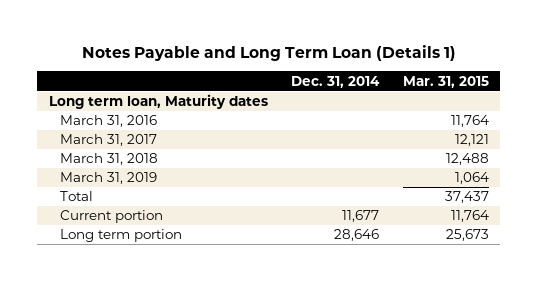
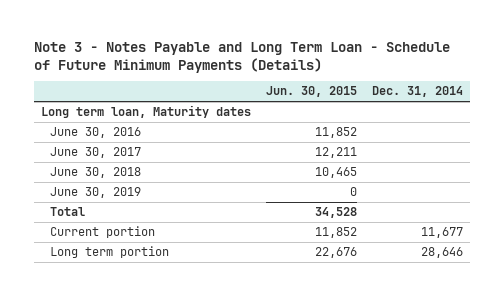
[81,44,456,61] Notes Payable and Long Term Loan (Details 1) -> [33,41,450,73] Note 3 - Notes Payable and Long Term Loan - Schedule of Future Minimum Payments (Details)
[402,75,489,88] Mar. 31, 2015 -> none
none -> [266,86,358,98] Jun. 30, 2015
[59,115,157,128] March 31, 2016 -> [50,127,142,139] June 30, 2016
[59,134,157,147] March 31, 2017 -> [50,147,142,159] June 30, 2017
[59,153,158,166] March 31, 2018 -> [50,167,142,179] June 30, 2018
[59,172,157,185] March 31, 2019 -> [50,187,142,199] June 30, 2019

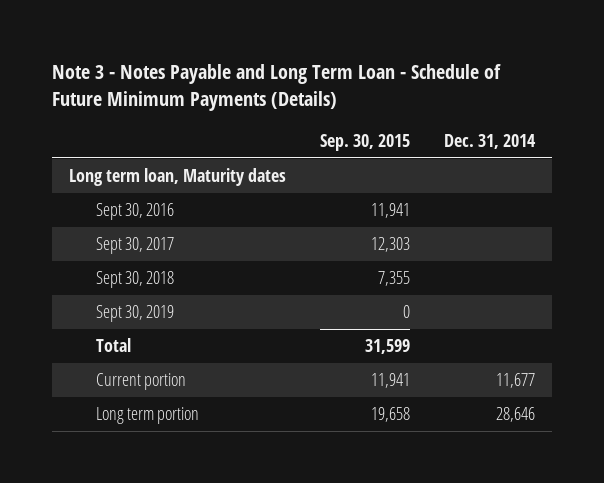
[266,86,358,98] Jun. 30, 2015 -> none
none -> [320,133,411,151] Sep. 30, 2015
[50,127,142,139] June 30, 2016 -> [96,203,175,221] Sept 30, 2016
[50,147,142,159] June 30, 2017 -> [96,237,175,255] Sept 30, 2017
[50,167,142,179] June 30, 2018 -> [96,271,175,289] Sept 30, 2018
[50,187,142,199] June 30, 2019 -> [96,305,175,323] Sept 30, 2019

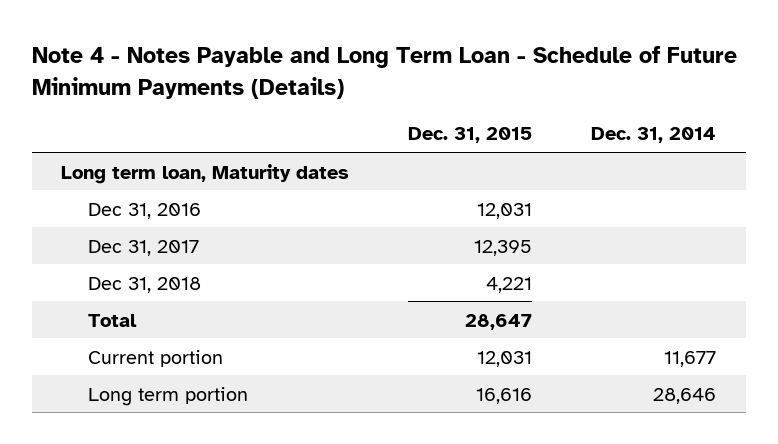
[52,64,502,112] Note 3 - Notes Payable and Long Term Loan - Schedule of Future Minimum Payments (Details) -> [31,46,737,99] Note 4 - Notes Payable and Long Term Loan - Schedule of Future Minimum Payments (Details)
[320,133,411,151] Sep. 30, 2015 -> none
none -> [408,127,533,144] Dec. 31, 2015
[96,305,175,323] Sept 30, 2019 -> none
[96,203,175,221] Sept 30, 2016 -> [87,202,201,219] Dec 31, 2016
[96,237,175,255] Sept 30, 2017 -> [87,239,199,256] Dec 31, 2017
[96,271,175,289] Sept 30, 2018 -> [87,276,201,293] Dec 31, 2018

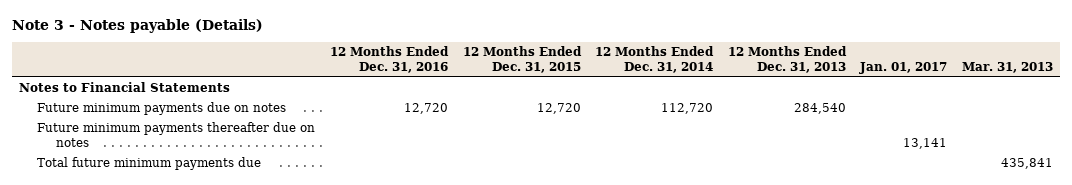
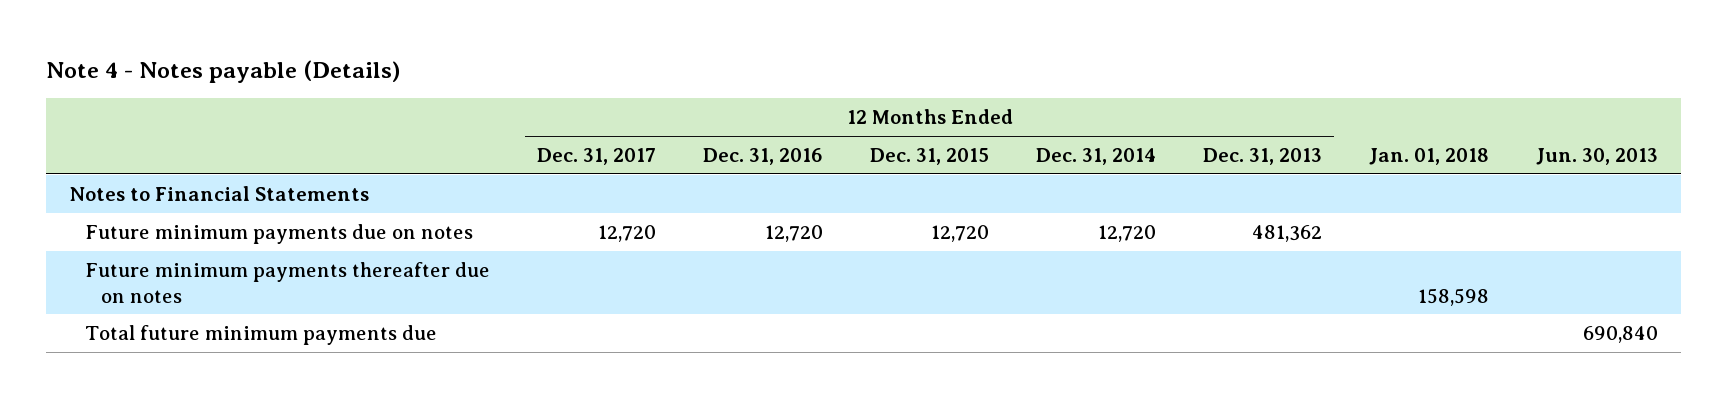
[11,19,263,34] Note 3 - Notes payable (Details) -> [45,59,400,83] Note 4 - Notes payable (Details)
[859,62,948,75] Jan. 01, 2017 -> none
[961,62,1053,74] Mar. 31, 2013 -> none
none -> [537,148,657,166] Dec. 31, 2017
none -> [1368,148,1489,166] Jan. 01, 2018
none -> [1535,148,1658,166] Jun. 30, 2013
[661,103,714,115] 112,720 -> [1097,224,1156,242] 12,720
[793,103,846,115] 284,540 -> [1251,224,1322,242] 481,362

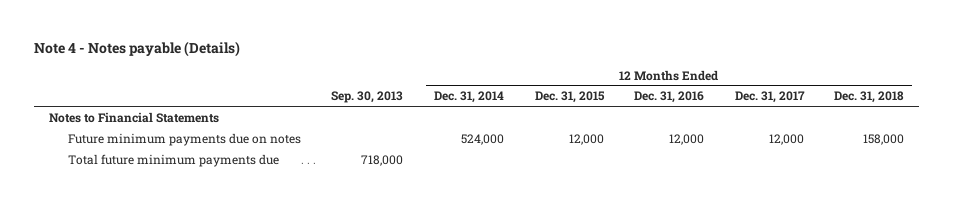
[1202,148,1322,166] Dec. 31, 2013 -> none
[1368,148,1489,166] Jan. 01, 2018 -> none
[1535,148,1658,166] Jun. 30, 2013 -> none
none -> [331,91,404,104] Sep. 30, 2013
none -> [834,91,905,104] Dec. 31, 2018
[85,261,491,303] Future minimum payments thereafter due on notes -> none
[598,224,657,242] 12,720 -> [768,133,804,145] 12,000
[765,224,824,242] 12,720 -> [669,133,705,145] 12,000
[931,224,990,242] 12,720 -> [568,133,604,145] 12,000
[1097,224,1156,242] 12,720 -> [460,133,504,145] 524,000

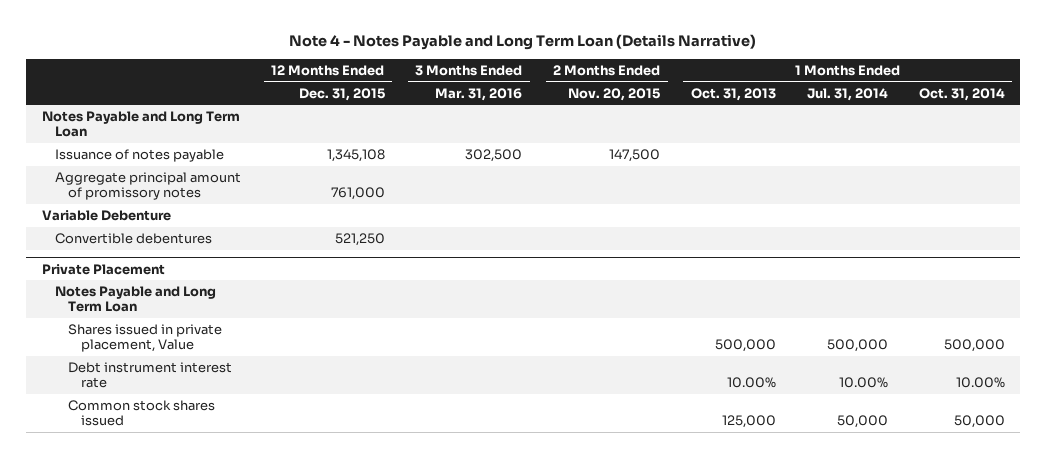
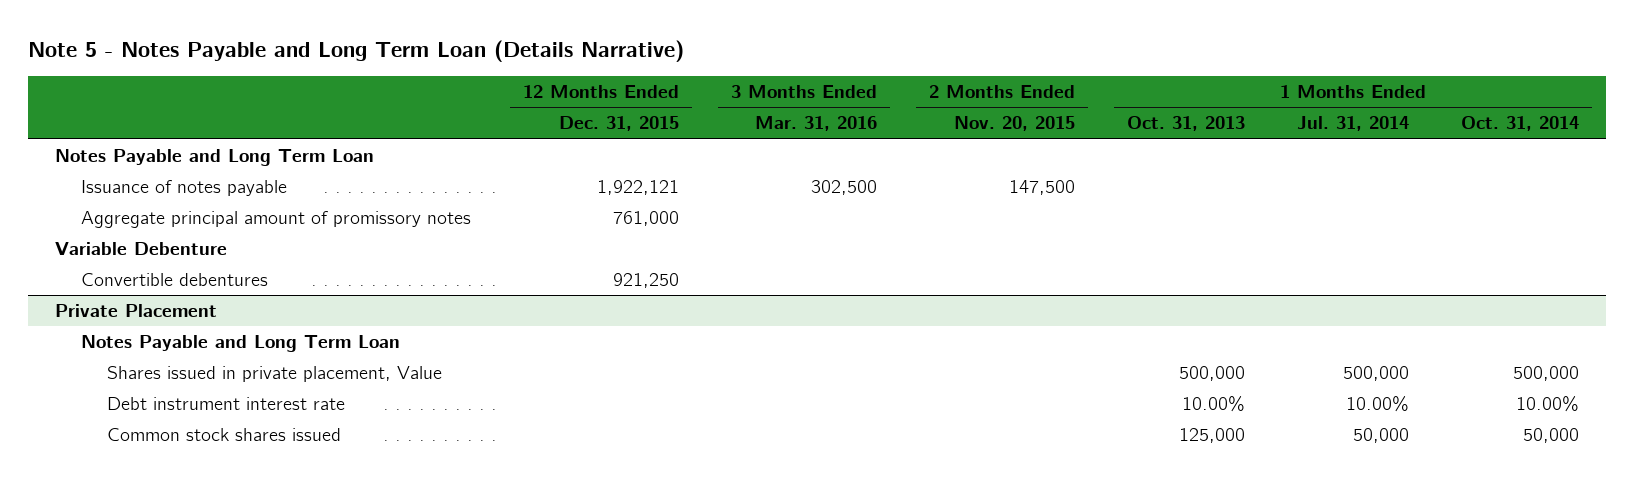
[289,34,757,51] Note 4 - Notes Payable and Long Term Loan (Details Narrative) -> [28,40,685,63] Note 5 - Notes Payable and Long Term Loan (Details Narrative)
[326,148,385,162] 1,345,108 -> [596,180,679,196] 1,922,121
[334,232,385,246] 521,250 -> [612,273,679,289] 921,250

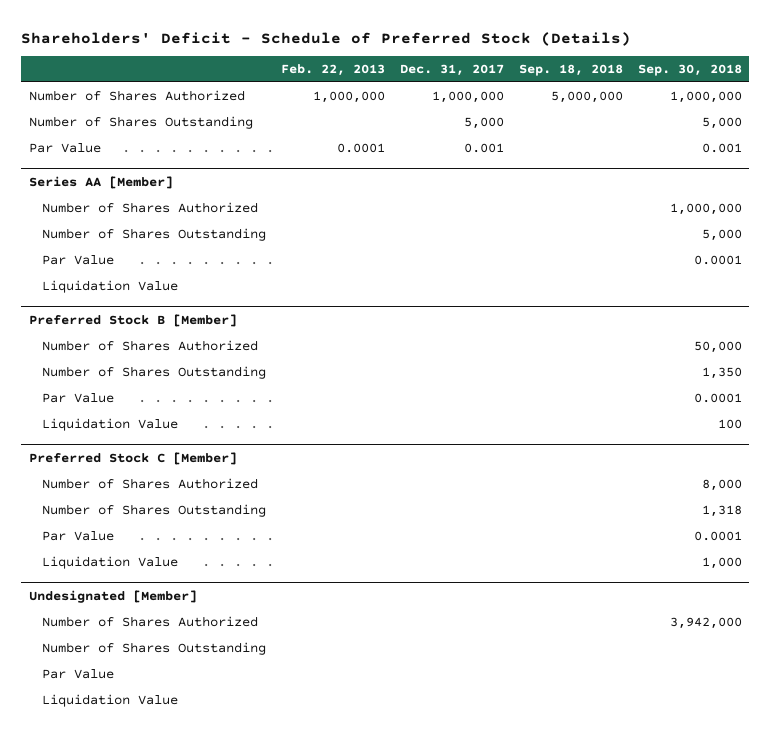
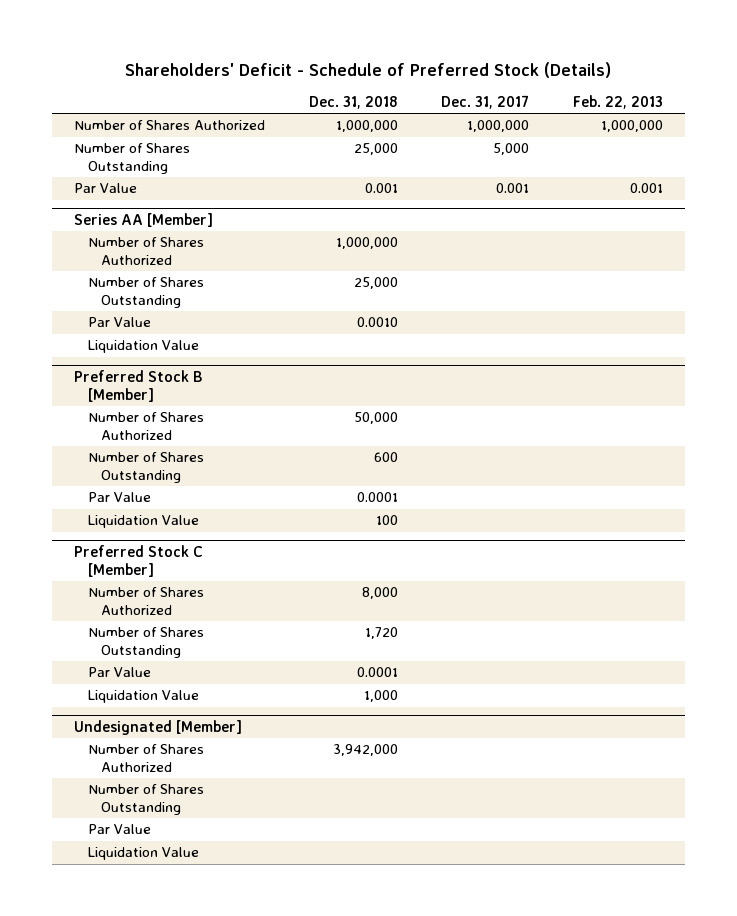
[518,64,623,77] Sep. 18, 2018 -> none
[637,64,742,77] Sep. 30, 2018 -> none
none -> [308,96,398,110] Dec. 31, 2018
[336,142,385,153] 0.0001 -> [629,183,663,194] 0.001

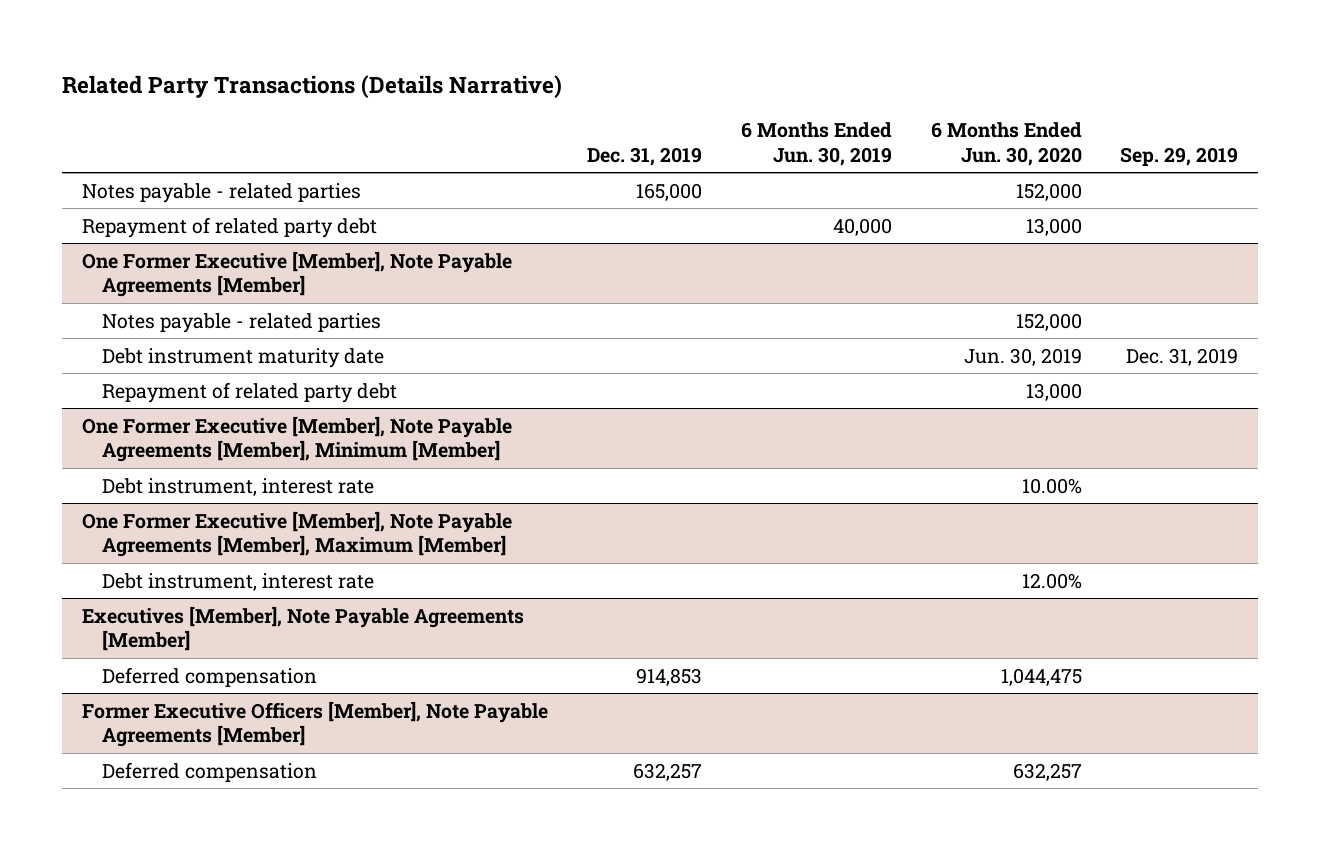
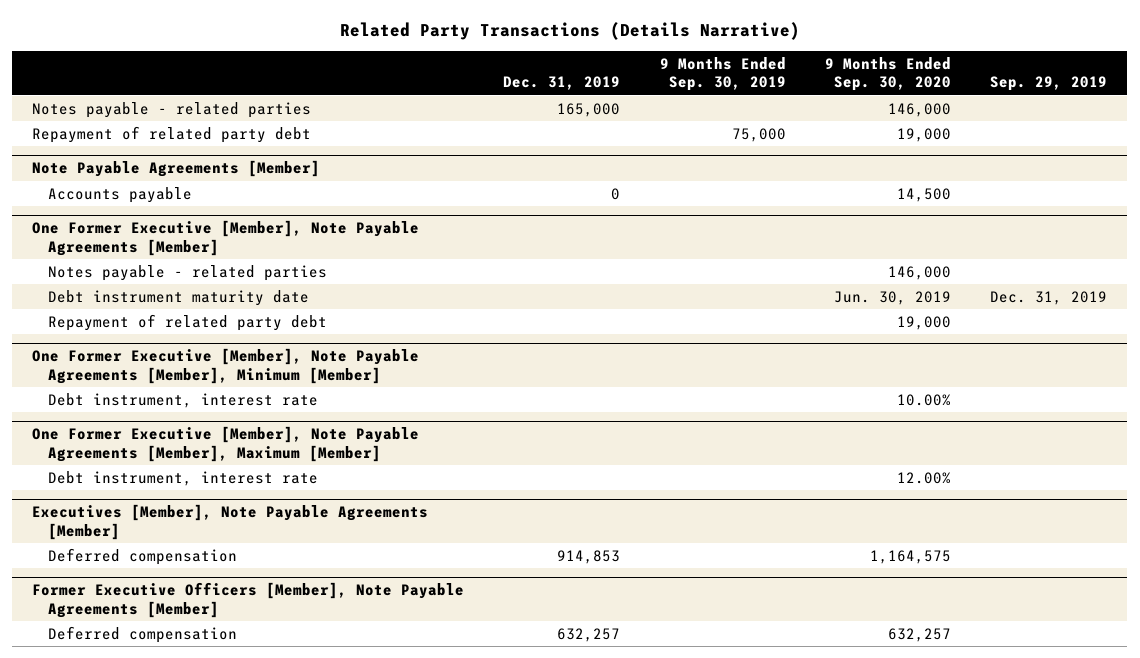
[740,121,892,166] 6 Months Ended Jun. 30, 2019 -> none
[930,121,1082,166] 6 Months Ended Jun. 30, 2020 -> none
none -> [659,56,786,92] 9 Months Ended Sep. 30, 2019
none -> [825,56,952,92] 9 Months Ended Sep. 30, 2020
none -> [32,160,321,178] Note Payable Agreements [Member]
none -> [48,186,193,203] Accounts payable

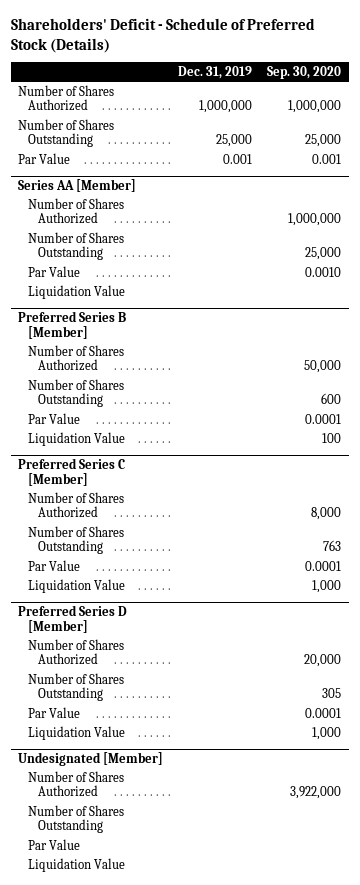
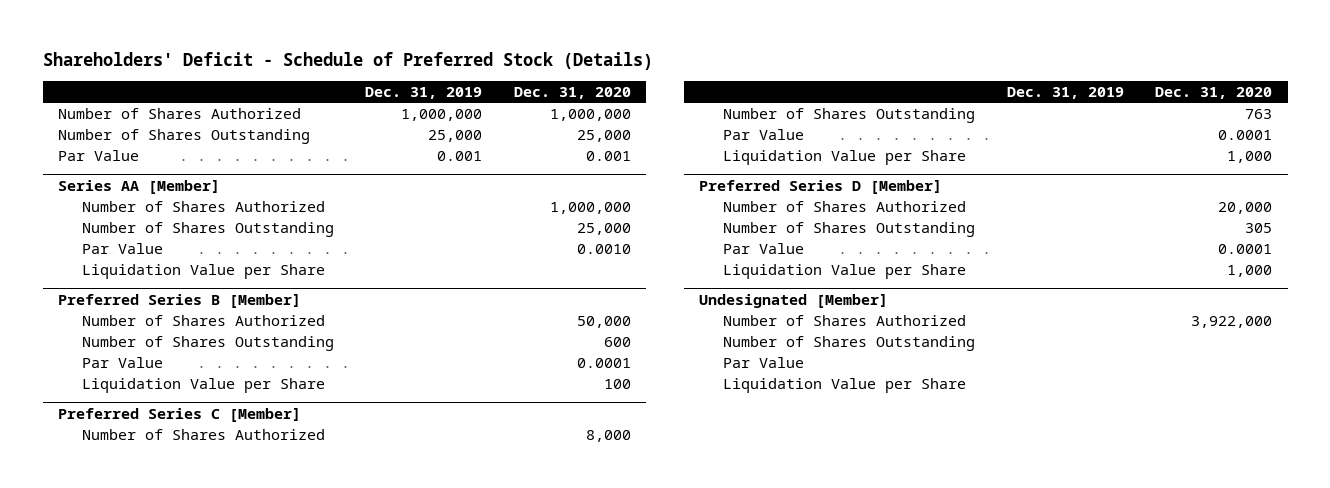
[267,65,342,79] Sep. 30, 2020 -> none
none -> [513,86,631,99] Dec. 31, 2020
[28,284,126,299] Liquidation Value -> [82,264,326,280] Liquidation Value per Share
[28,431,126,446] Liquidation Value -> [82,378,326,394] Liquidation Value per Share
[28,578,126,593] Liquidation Value -> [723,150,967,166] Liquidation Value per Share
[28,725,126,740] Liquidation Value -> [723,264,967,280] Liquidation Value per Share
[28,857,126,872] Liquidation Value -> [723,378,967,394] Liquidation Value per Share

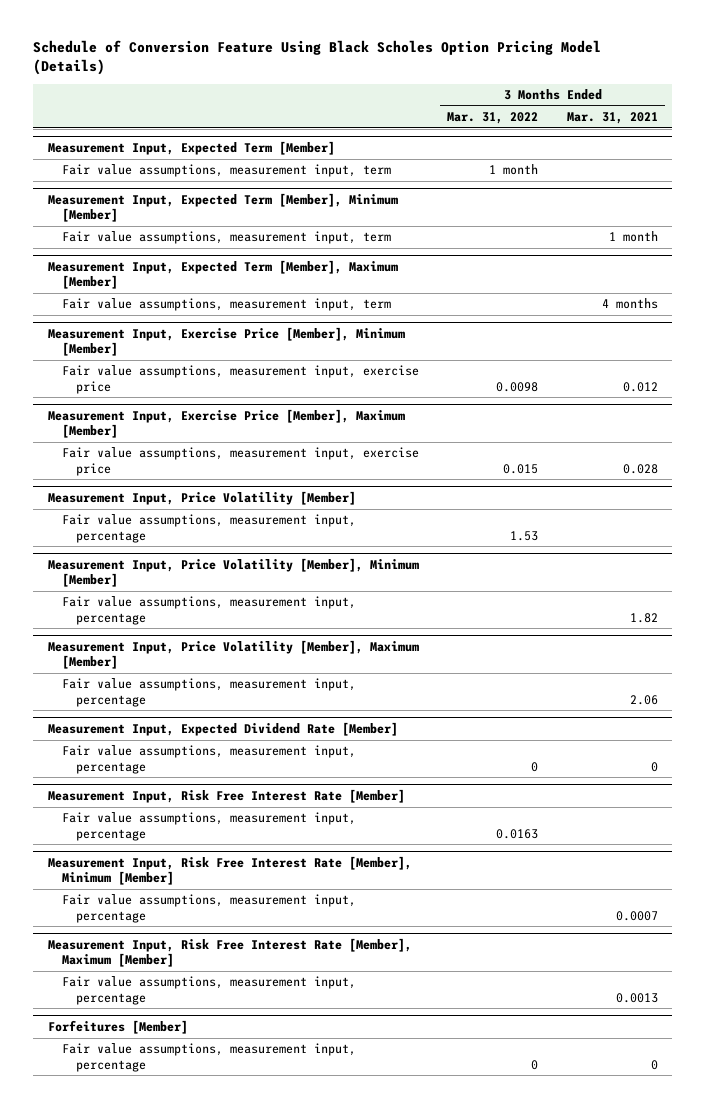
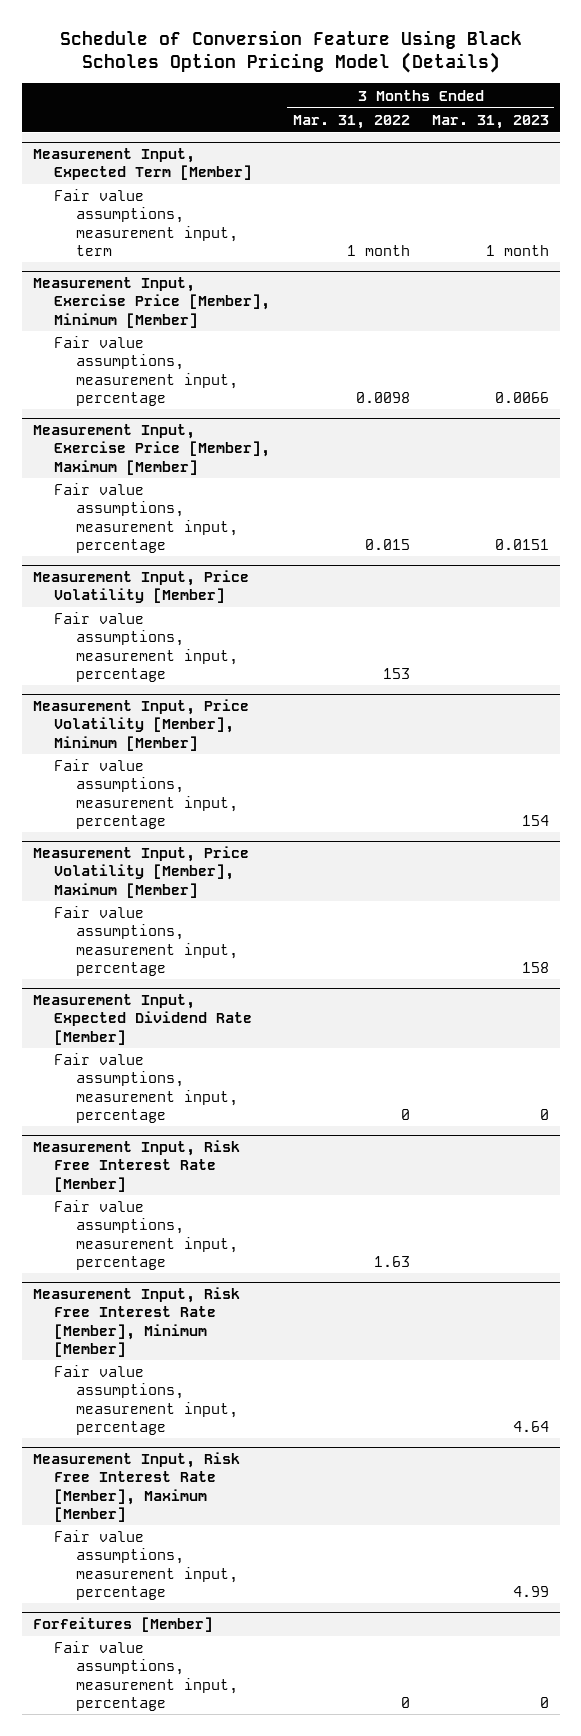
[567,112,659,125] Mar. 31, 2021 -> none
none -> [431,114,549,129] Mar. 31, 2023
[47,192,398,223] Measurement Input, Expected Term [Member], Minimum [Member] -> none
[61,231,391,245] Fair value assumptions, measurement input, term -> none
[47,259,398,290] Measurement Input, Expected Term [Member], Maximum [Member] -> none
[61,298,391,312] Fair value assumptions, measurement input, term -> none
[61,365,419,394] Fair value assumptions, measurement input, exercise price -> [54,336,238,406] Fair value assumptions, measurement input, percentage
[61,447,419,476] Fair value assumptions, measurement input, exercise price -> [54,483,238,553] Fair value assumptions, measurement input, percentage
[510,530,539,541] 1.53 -> [382,667,410,679] 153
[496,828,539,839] 0.0163 -> [373,1255,410,1267] 1.63

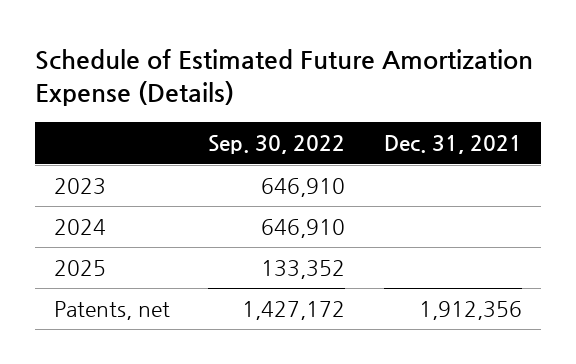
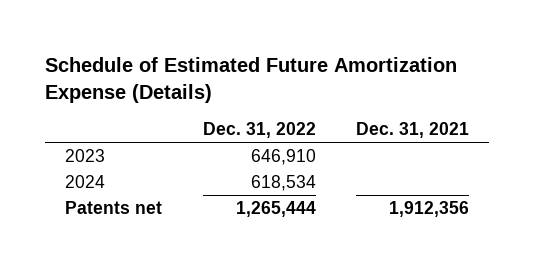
[208,135,346,155] Sep. 30, 2022 -> none
none -> [202,122,316,139] Dec. 31, 2022
[54,260,107,277] 2025 -> none
[54,301,171,321] Patents, net -> [65,201,163,215] Patents net

